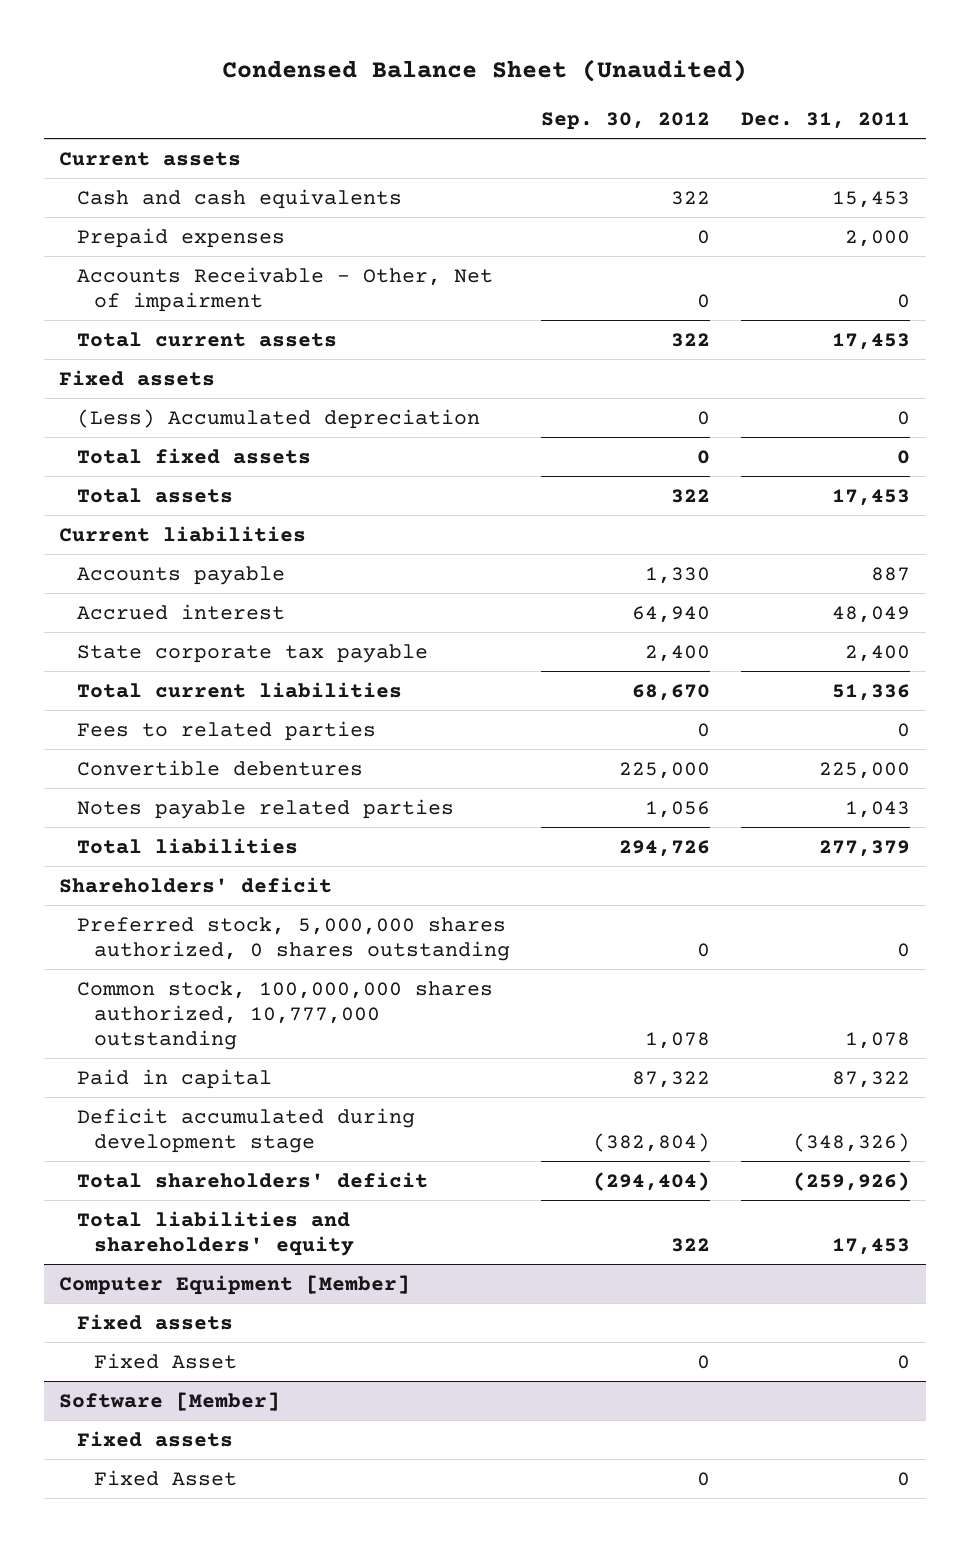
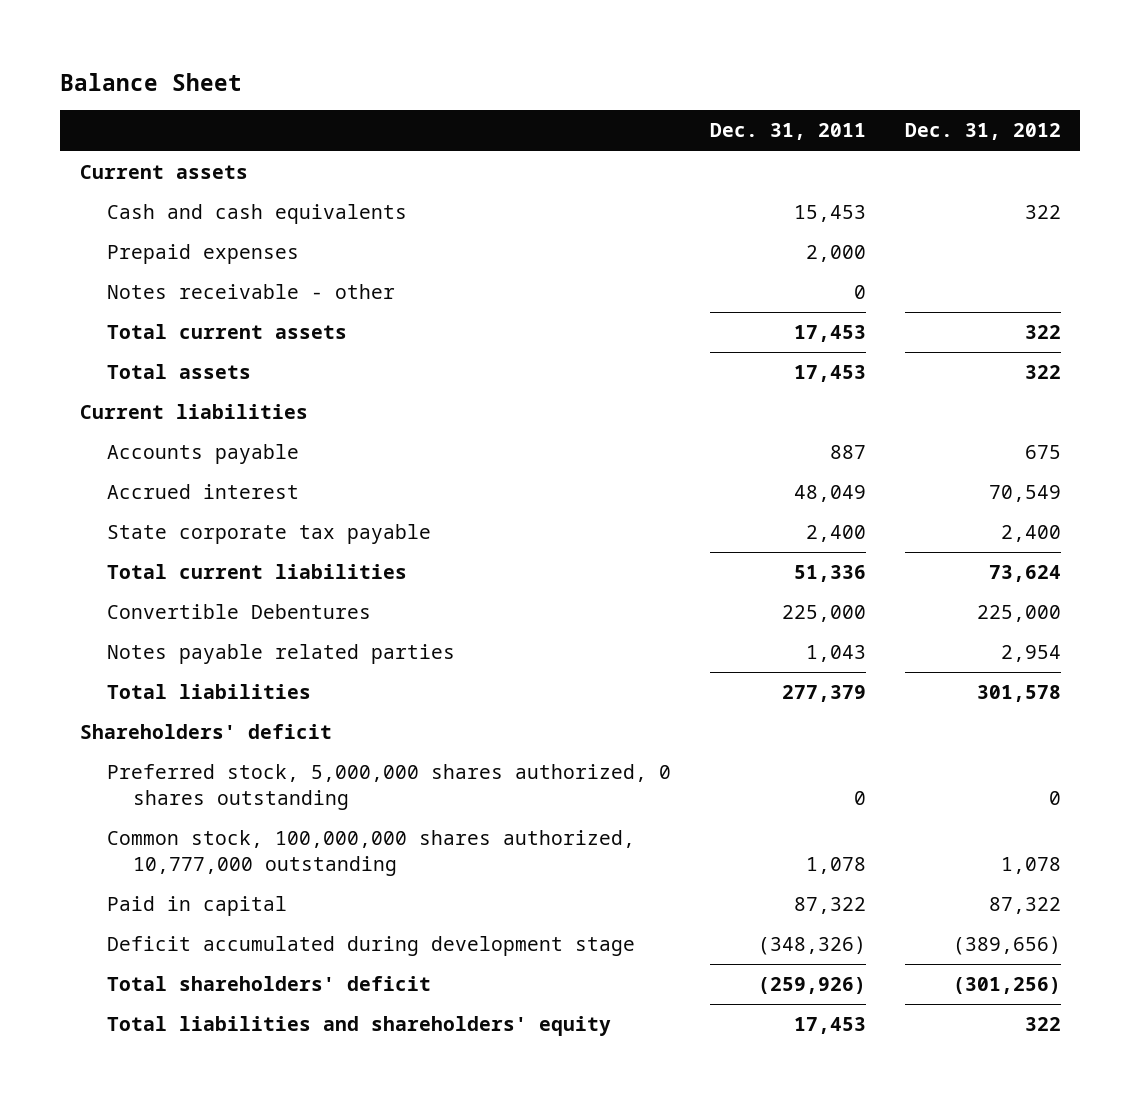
[221,59,747,83] Condensed Balance Sheet (Unaudited) -> [60,72,243,91] Balance Sheet
[541,111,711,130] Sep. 30, 2012 -> none
none -> [904,123,1061,141] Dec. 31, 2012
[76,266,493,313] Accounts Receivable - Other, Net of impairment -> none
none -> [106,284,395,300] Notes receivable - other
[59,369,216,386] Fixed assets -> none
[76,408,480,429] (Less) Accumulated depreciation -> none
[76,447,311,464] Total fixed assets -> none
[76,720,376,741] Fees to related parties -> none
[76,759,363,776] Convertible debentures -> [106,604,371,620] Convertible Debentures
[59,1274,411,1295] Computer Equipment [Member] -> none
[76,1313,233,1330] Fixed assets -> none
[94,1352,238,1369] Fixed Asset -> none
[59,1391,281,1411] Software [Member] -> none
[76,1430,233,1447] Fixed assets -> none
[94,1469,238,1486] Fixed Asset -> none

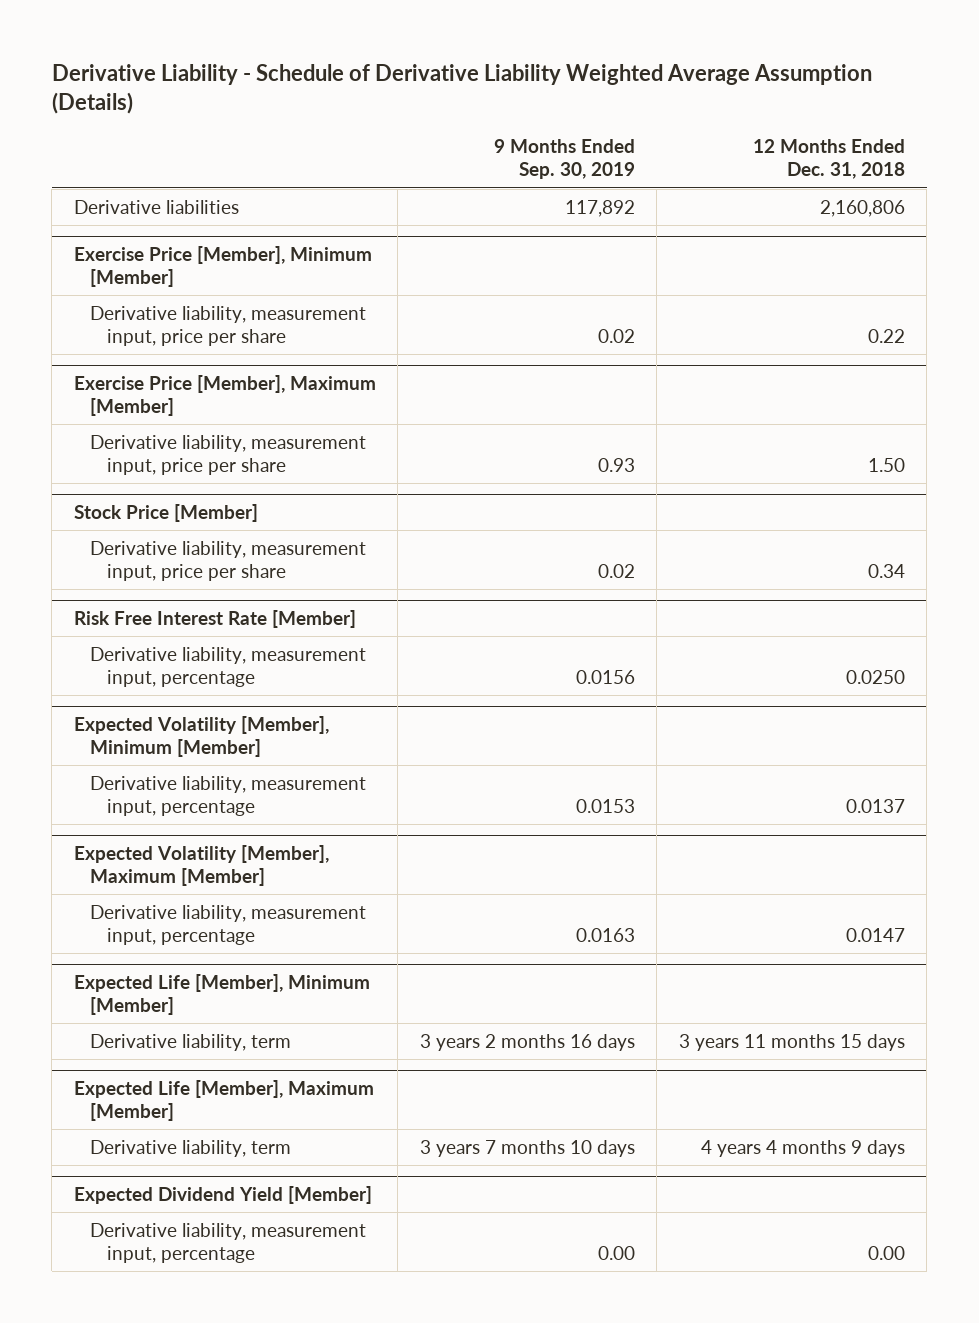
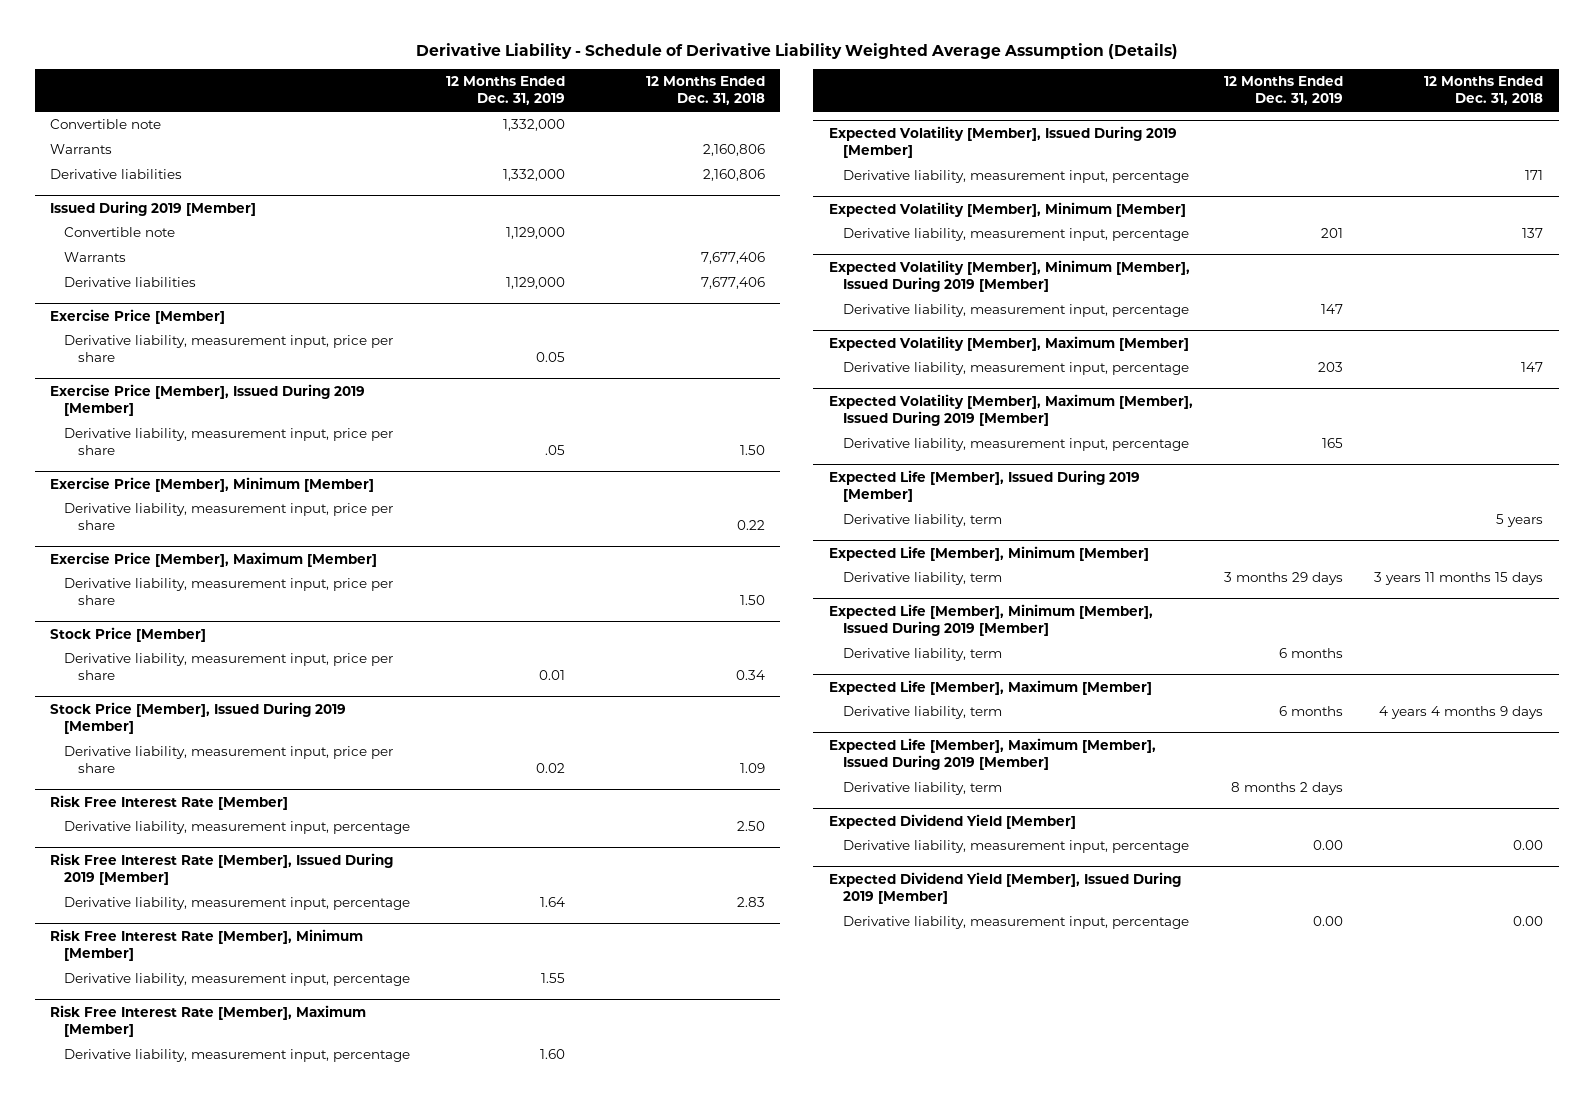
[493,139,635,180] 9 Months Ended Sep. 30, 2019 -> none
none -> [445,76,565,106] 12 Months Ended Dec. 31, 2019
none -> [50,119,162,130] Convertible note
none -> [50,144,113,155] Warrants
none -> [50,200,257,216] Issued During 2019 [Member]
none -> [64,227,176,238] Convertible note
none -> [64,252,127,263] Warrants
none -> [64,277,197,288] Derivative liabilities
none -> [50,308,226,324] Exercise Price [Member]
none -> [64,335,394,363] Derivative liability, measurement input, price per share
none -> [50,383,366,416] Exercise Price [Member], Issued During 2019 [Member]
none -> [64,428,394,456] Derivative liability, measurement input, price per share
none -> [50,701,347,734] Stock Price [Member], Issued During 2019 [Member]
none -> [64,746,394,774] Derivative liability, measurement input, price per share
[845,669,905,684] 0.0250 -> [736,821,765,832] 2.50
none -> [50,852,394,885] Risk Free Interest Rate [Member], Issued During 2019 [Member]
none -> [64,897,411,911] Derivative liability, measurement input, percentage
none -> [50,928,364,961] Risk Free Interest Rate [Member], Minimum [Member]
none -> [64,973,411,987] Derivative liability, measurement input, percentage
none -> [50,1004,367,1037] Risk Free Interest Rate [Member], Maximum [Member]
none -> [64,1049,411,1063] Derivative liability, measurement input, percentage
none -> [829,125,1178,158] Expected Volatility [Member], Issued During 2019 [Member]
none -> [842,170,1189,184] Derivative liability, measurement input, percentage
[845,798,905,813] 0.0137 -> [1522,228,1544,239] 137
none -> [829,259,1191,292] Expected Volatility [Member], Minimum [Member], Issued During 2019 [Member]
none -> [842,304,1189,318] Derivative liability, measurement input, percentage
[845,927,905,942] 0.0147 -> [1521,362,1544,373] 147
none -> [829,393,1194,426] Expected Volatility [Member], Maximum [Member], Issued During 2019 [Member]
none -> [842,438,1189,452] Derivative liability, measurement input, percentage
none -> [829,469,1141,502] Expected Life [Member], Issued During 2019 [Member]
none -> [842,514,1002,528] Derivative liability, term
none -> [829,603,1154,636] Expected Life [Member], Minimum [Member], Issued During 2019 [Member]
none -> [842,648,1002,662] Derivative liability, term
none -> [829,737,1157,770] Expected Life [Member], Maximum [Member], Issued During 2019 [Member]
none -> [842,782,1002,796] Derivative liability, term
none -> [829,871,1182,904] Expected Dividend Yield [Member], Issued During 2019 [Member]
none -> [842,916,1189,930] Derivative liability, measurement input, percentage

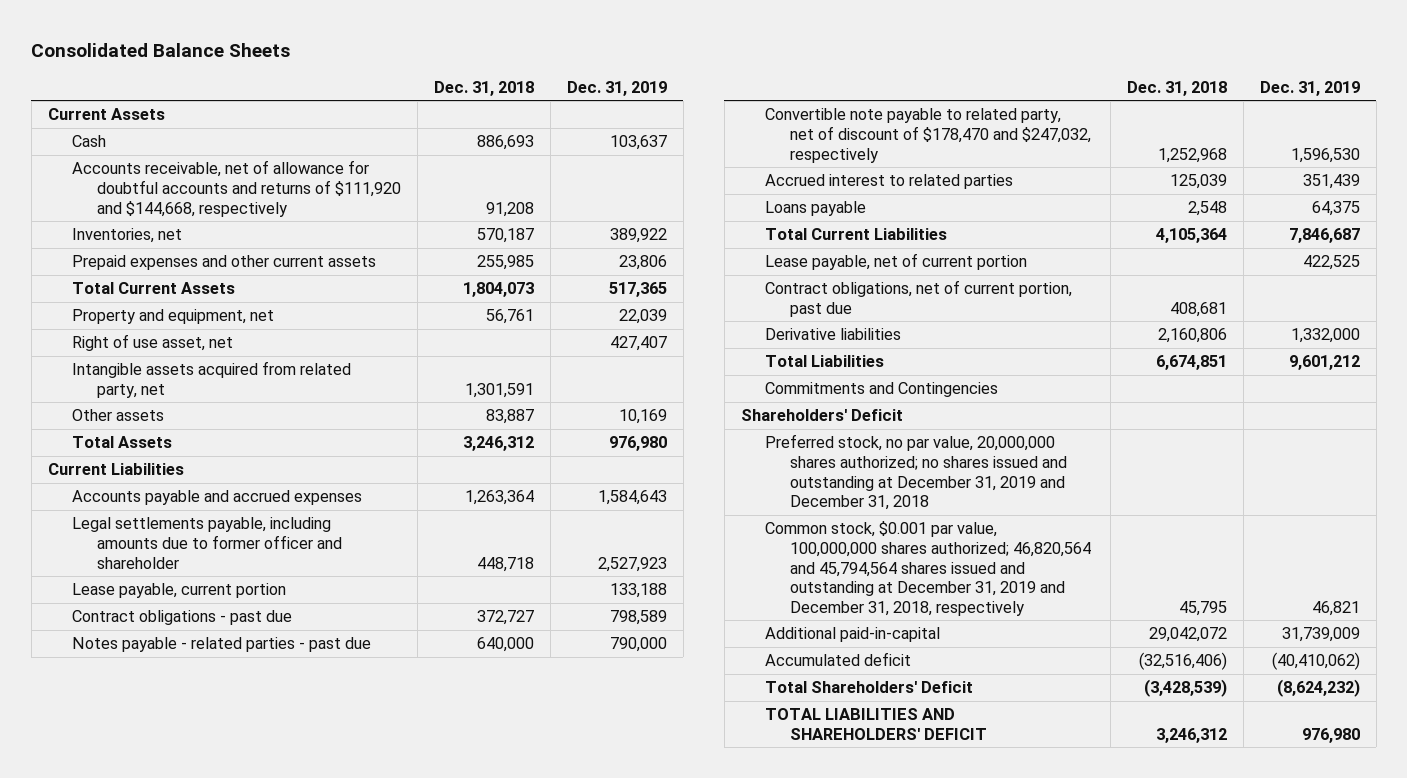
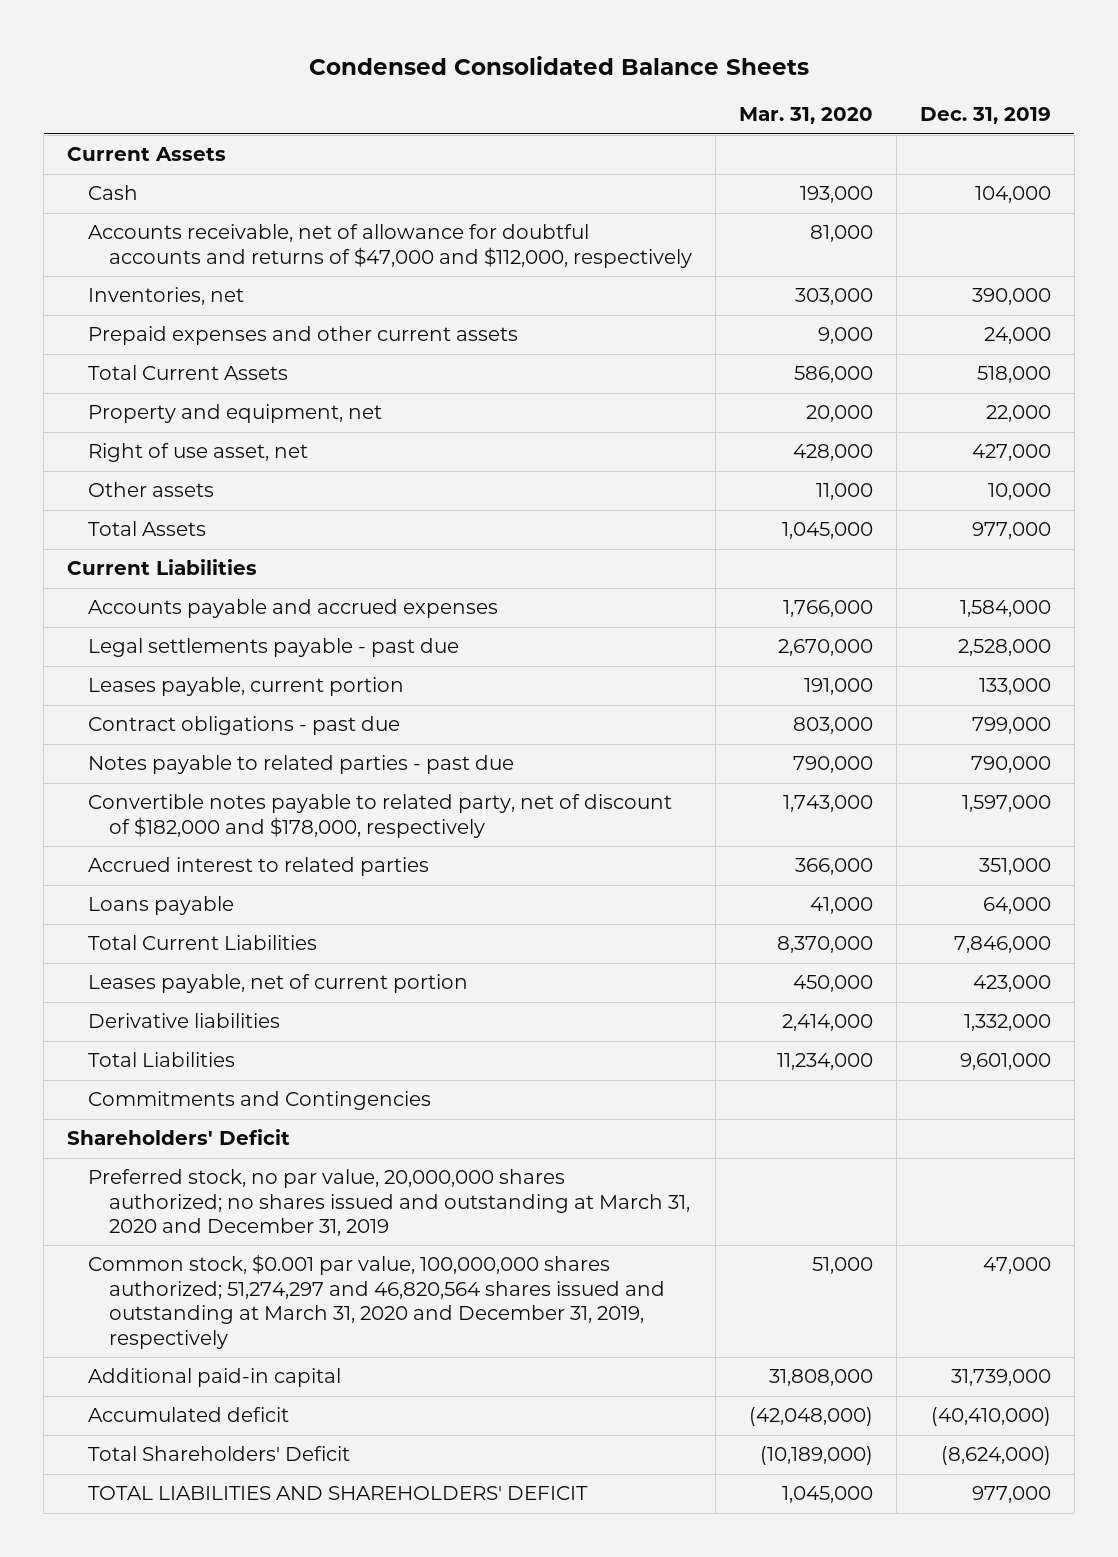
[31,42,291,57] Consolidated Balance Sheets -> [308,55,809,75] Condensed Consolidated Balance Sheets
[433,80,534,96] Dec. 31, 2018 -> none
none -> [738,107,873,125] Mar. 31, 2020
[72,361,352,398] Intangible assets acquired from related party, net -> none
[609,135,667,151] 103,637 -> [974,186,1051,204] 104,000
[72,160,401,217] Accounts receivable, net of allowance for doubtful accounts and returns of $111,920 and $144,668, respectively -> [88,224,692,268] Accounts receivable, net of allowance for doubtful accounts and returns of $47,000 and $112,000, respectively
[609,228,667,244] 389,922 -> [971,288,1051,306] 390,000
[618,255,667,271] 23,806 -> [983,327,1051,345] 24,000
[608,282,667,298] 517,365 -> [976,366,1051,384] 518,000
[618,309,667,325] 22,039 -> [985,405,1051,423] 22,000
[609,336,667,352] 427,407 -> [971,444,1051,462] 427,000
[618,409,667,425] 10,169 -> [987,483,1051,501] 10,000
[608,436,667,452] 976,980 -> [971,522,1051,540] 977,000
[72,517,342,569] Legal settlements payable, including amounts due to former officer and shareholder -> none
[765,280,1073,317] Contract obligations, net of current portion, past due -> none
[597,490,667,506] 1,584,643 -> [959,600,1051,618] 1,584,000
none -> [88,638,460,658] Legal settlements payable - past due
[72,583,287,599] Lease payable, current portion -> [88,677,405,697] Leases payable, current portion
[609,583,667,599] 133,188 -> [978,678,1051,696] 133,000
[609,610,667,626] 798,589 -> [971,717,1051,735] 799,000
[72,637,372,653] Notes payable - related parties - past due -> [88,755,515,775] Notes payable to related parties - past due
[765,108,1091,163] Convertible note payable to related party, net of discount of $178,470 and $247,032, respectively -> [88,794,673,838] Convertible notes payable to related party, net of discount of $182,000 and $178,000, respectively
[1290,147,1360,163] 1,596,530 -> [961,795,1051,813] 1,597,000
[1302,174,1360,190] 351,439 -> [978,858,1051,876] 351,000
[1311,201,1360,217] 64,375 -> [982,897,1051,915] 64,000
[1288,228,1360,244] 7,846,687 -> [953,936,1051,954] 7,846,000
[765,253,1028,271] Lease payable, net of current portion -> [88,974,469,994] Leases payable, net of current portion
[1302,255,1360,271] 422,525 -> [972,975,1051,993] 423,000
[1288,355,1360,371] 9,601,212 -> [959,1053,1051,1071] 9,601,000
[765,434,1067,511] Preferred stock, no par value, 20,000,000 shares authorized; no shares issued and outstanding at December 31, 2019 and December 31, 2018 -> [88,1169,690,1237] Preferred stock, no par value, 20,000,000 shares authorized; no shares issued and outstanding at March 31, 2020 and December 31, 2019
[765,521,1091,616] Common stock, $0.001 par value, 100,000,000 shares authorized; 46,820,564 and 45,794,564 shares issued and outstanding at December 31, 2019 and December 31, 2018, respectively -> [88,1254,665,1349] Common stock, $0.001 par value, 100,000,000 shares authorized; 51,274,297 and 46,820,564 shares issued and outstanding at March 31, 2020 and December 31, 2019, respectively
[1311,600,1360,616] 46,821 -> [982,1257,1051,1275] 47,000
[765,627,941,643] Additional paid-in-capital -> [88,1368,342,1388] Additional paid-in capital
[1281,627,1360,643] 31,739,009 -> [950,1369,1051,1387] 31,739,000
[1271,652,1360,671] (40,410,062) -> [930,1407,1051,1427] (40,410,000)
[1276,679,1360,698] (8,624,232) -> [940,1446,1051,1466] (8,624,000)
[1301,727,1360,743] 976,980 -> [971,1486,1051,1504] 977,000

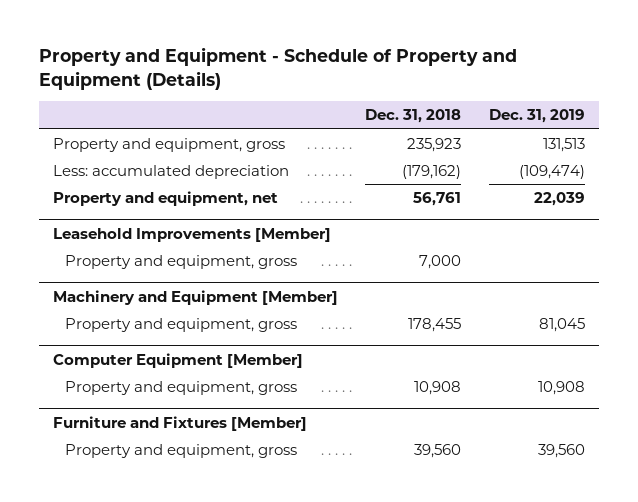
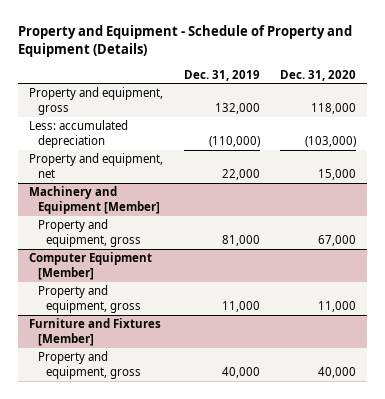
[365,109,462,124] Dec. 31, 2018 -> none
none -> [280,69,357,81] Dec. 31, 2020
[52,227,331,242] Leasehold Improvements [Member] -> none
[64,255,297,270] Property and equipment, gross -> none
[543,138,586,153] 131,513 -> [214,102,260,114] 132,000
[519,165,586,180] (109,474) -> [208,135,260,147] (110,000)
[534,192,586,207] 22,039 -> [221,168,260,180] 22,000
[539,318,586,333] 81,045 -> [221,234,260,246] 81,000
[538,381,586,396] 10,908 -> [221,300,260,312] 11,000
[538,444,586,459] 39,560 -> [221,366,260,378] 40,000

